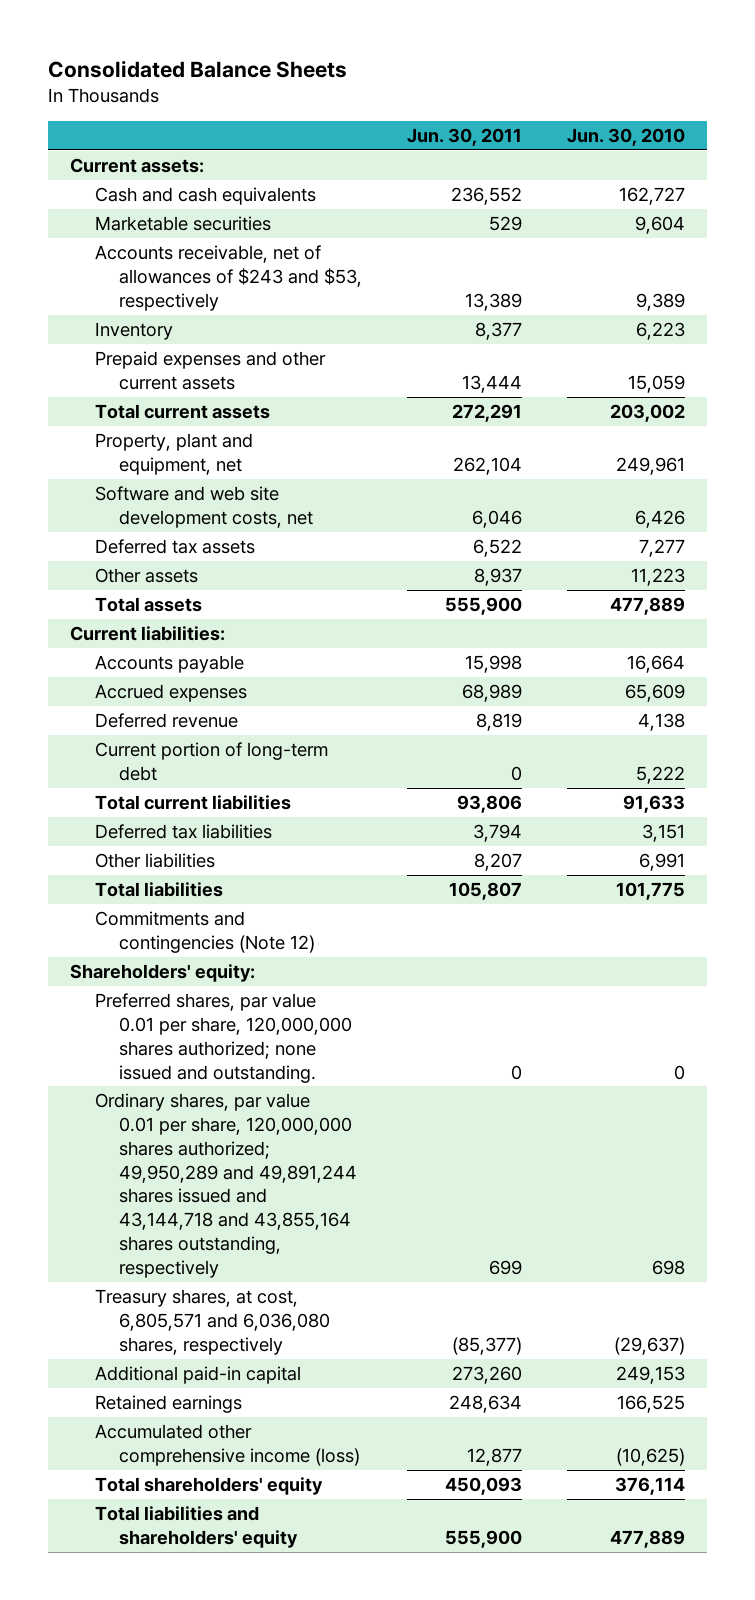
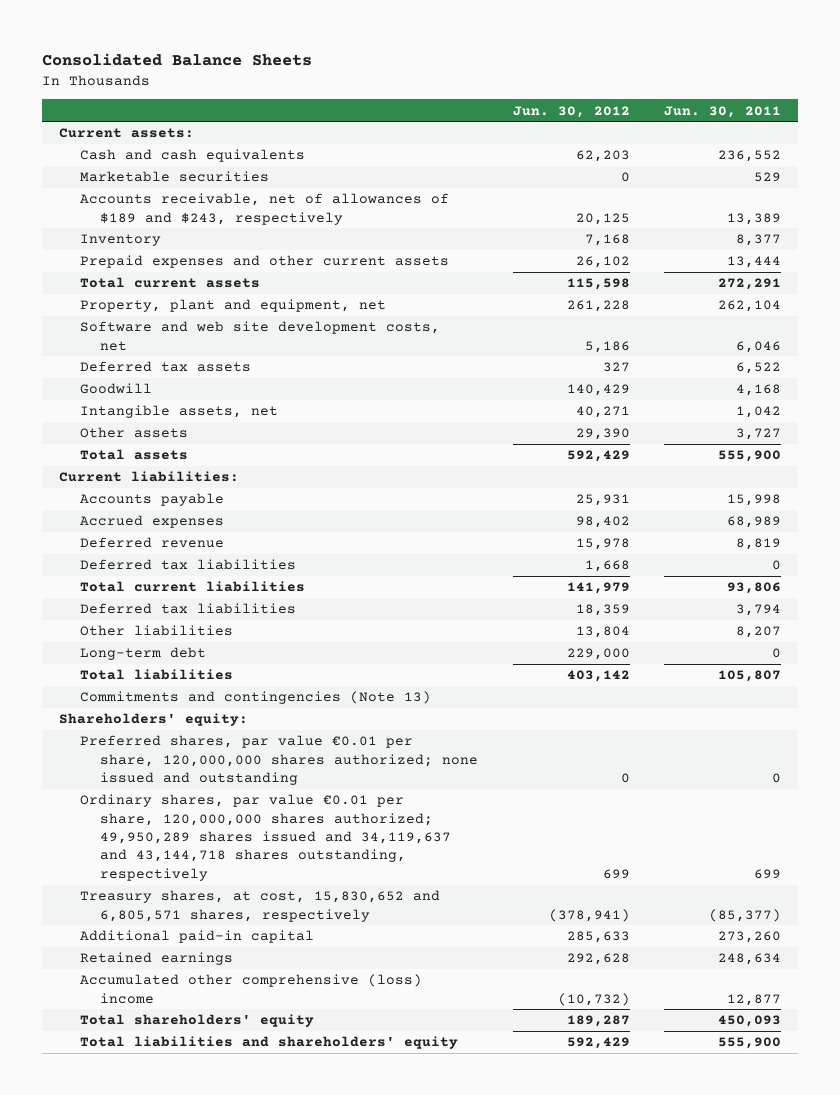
[567,127,686,146] Jun. 30, 2010 -> none
none -> [512,105,630,118] Jun. 30, 2012
[94,245,363,311] Accounts receivable, net of allowances of $243 and $53, respectively -> [79,193,449,225] Accounts receivable, net of allowances of $189 and $243, respectively
none -> [79,383,152,395] Goodwill
none -> [79,405,278,419] Intangible assets, net
[474,568,523,587] 8,937 -> [736,428,782,441] 3,727
[94,742,328,781] Current portion of long-term debt -> none
none -> [79,559,296,571] Deferred tax liabilities
none -> [79,647,206,661] Long-term debt
[94,911,316,953] Commitments and contingencies (Note 12) -> [79,691,431,705] Commitments and contingencies (Note 13)
[94,993,353,1083] Preferred shares, par value 0.01 per share, 120,000,000 shares authorized; none issued and outstanding. -> [79,735,479,786] Preferred shares, par value €0.01 per share, 120,000,000 shares authorized; none issued and outstanding
[94,1093,358,1278] Ordinary shares, par value 0.01 per share, 120,000,000 shares authorized; 49,950,289 and 49,891,244 shares issued and 43,144,718 and 43,855,164 shares outstanding, respectively -> [79,794,452,881] Ordinary shares, par value €0.01 per share, 120,000,000 shares authorized; 49,950,289 shares issued and 34,119,637 and 43,144,718 shares outstanding, respectively
[94,1289,331,1355] Treasury shares, at cost, 6,805,571 and 6,036,080 shares, respectively -> [79,890,440,922] Treasury shares, at cost, 15,830,652 and 6,805,571 shares, respectively
[94,1424,361,1466] Accumulated other comprehensive income (loss) -> [79,974,422,1004] Accumulated other comprehensive (loss) income

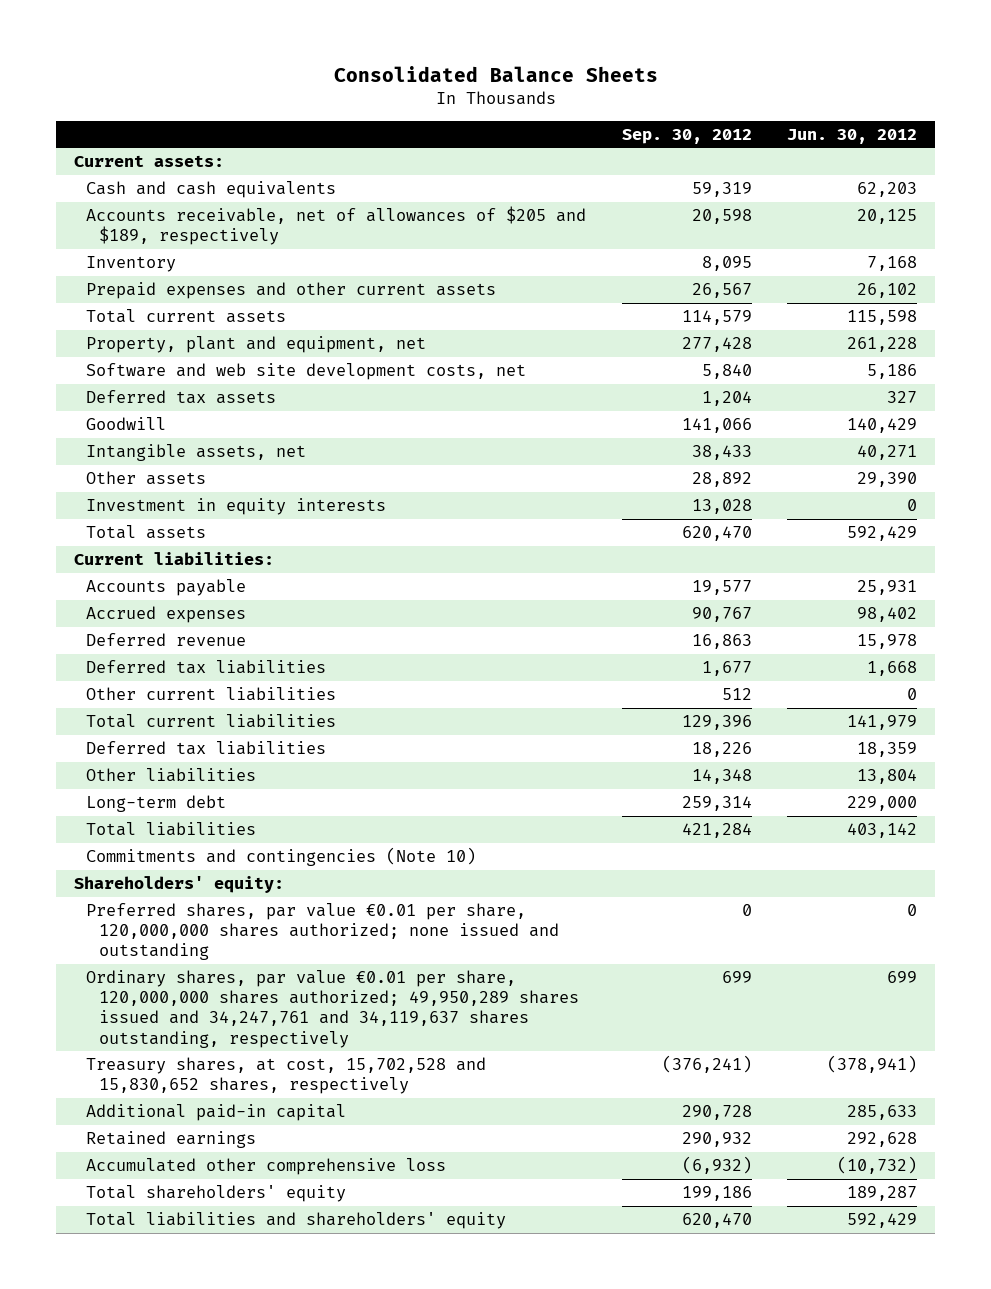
[664,105,782,118] Jun. 30, 2011 -> none
none -> [621,128,752,144] Sep. 30, 2012
[79,171,269,183] Marketable securities -> none
[79,193,449,225] Accounts receivable, net of allowances of $189 and $243, respectively -> [86,206,587,246] Accounts receivable, net of allowances of $205 and $189, respectively
none -> [86,498,387,516] Investment in equity interests
none -> [86,687,337,702] Other current liabilities
[79,691,431,705] Commitments and contingencies (Note 13) -> [86,847,477,867] Commitments and contingencies (Note 10)
[79,794,452,881] Ordinary shares, par value €0.01 per share, 120,000,000 shares authorized; 49,950,289 shares issued and 34,119,637 and 43,144,718 shares outstanding, respectively -> [86,970,579,1048] Ordinary shares, par value €0.01 per share, 120,000,000 shares authorized; 49,950,289 shares issued and 34,247,761 and 34,119,637 shares outstanding, respectively
[79,890,440,922] Treasury shares, at cost, 15,830,652 and 6,805,571 shares, respectively -> [86,1057,487,1095] Treasury shares, at cost, 15,702,528 and 15,830,652 shares, respectively
[79,974,422,1004] Accumulated other comprehensive (loss) income -> [86,1158,447,1176] Accumulated other comprehensive loss

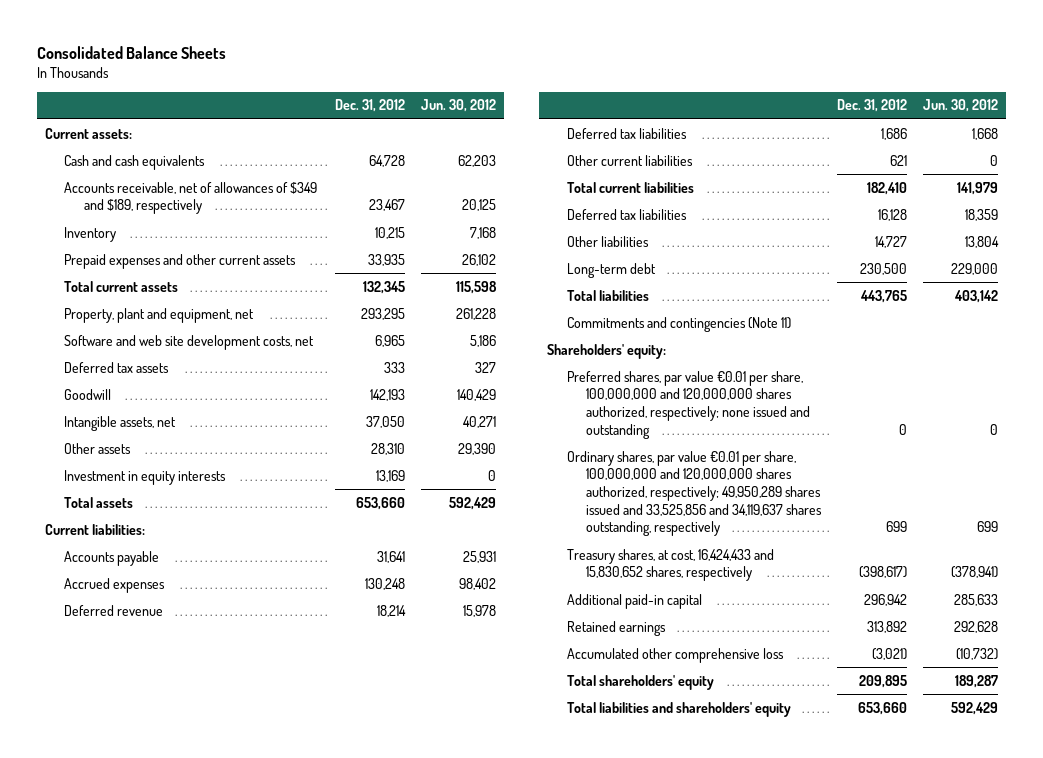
[621,128,752,144] Sep. 30, 2012 -> none
none -> [335,99,406,113] Dec. 31, 2012
[86,206,587,246] Accounts receivable, net of allowances of $205 and $189, respectively -> [64,181,318,215] Accounts receivable, net of allowances of $349 and $189, respectively
[86,847,477,867] Commitments and contingencies (Note 10) -> [566,316,791,332] Commitments and contingencies (Note 11)
[86,903,559,961] Preferred shares, par value €0.01 per share, 120,000,000 shares authorized; none issued and outstanding -> [566,370,811,439] Preferred shares, par value €0.01 per share, 100,000,000 and 120,000,000 shares authorized, respectively; none issued and outstanding
[86,970,579,1048] Ordinary shares, par value €0.01 per share, 120,000,000 shares authorized; 49,950,289 shares issued and 34,247,761 and 34,119,637 shares outstanding, respectively -> [566,450,823,537] Ordinary shares, par value €0.01 per share, 100,000,000 and 120,000,000 shares authorized, respectively; 49,950,289 shares issued and 33,525,856 and 34,119,637 shares outstanding, respectively
[86,1057,487,1095] Treasury shares, at cost, 15,702,528 and 15,830,652 shares, respectively -> [566,548,774,582] Treasury shares, at cost, 16,424,433 and 15,830,652 shares, respectively

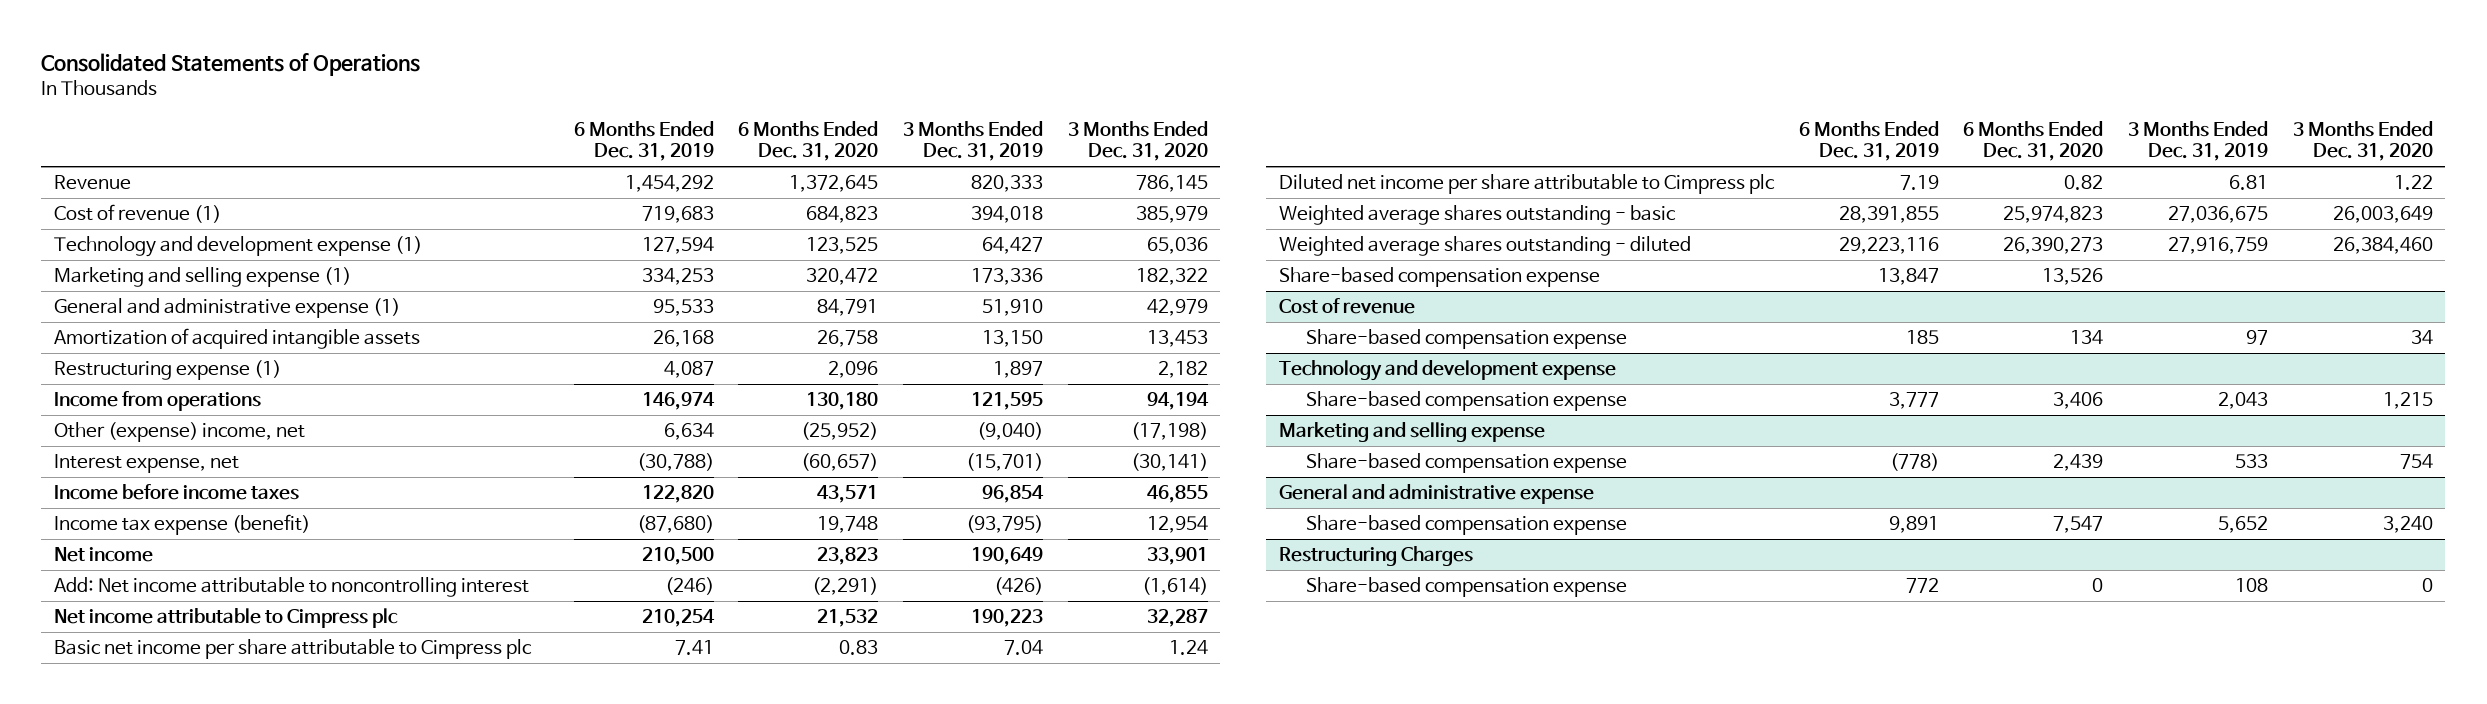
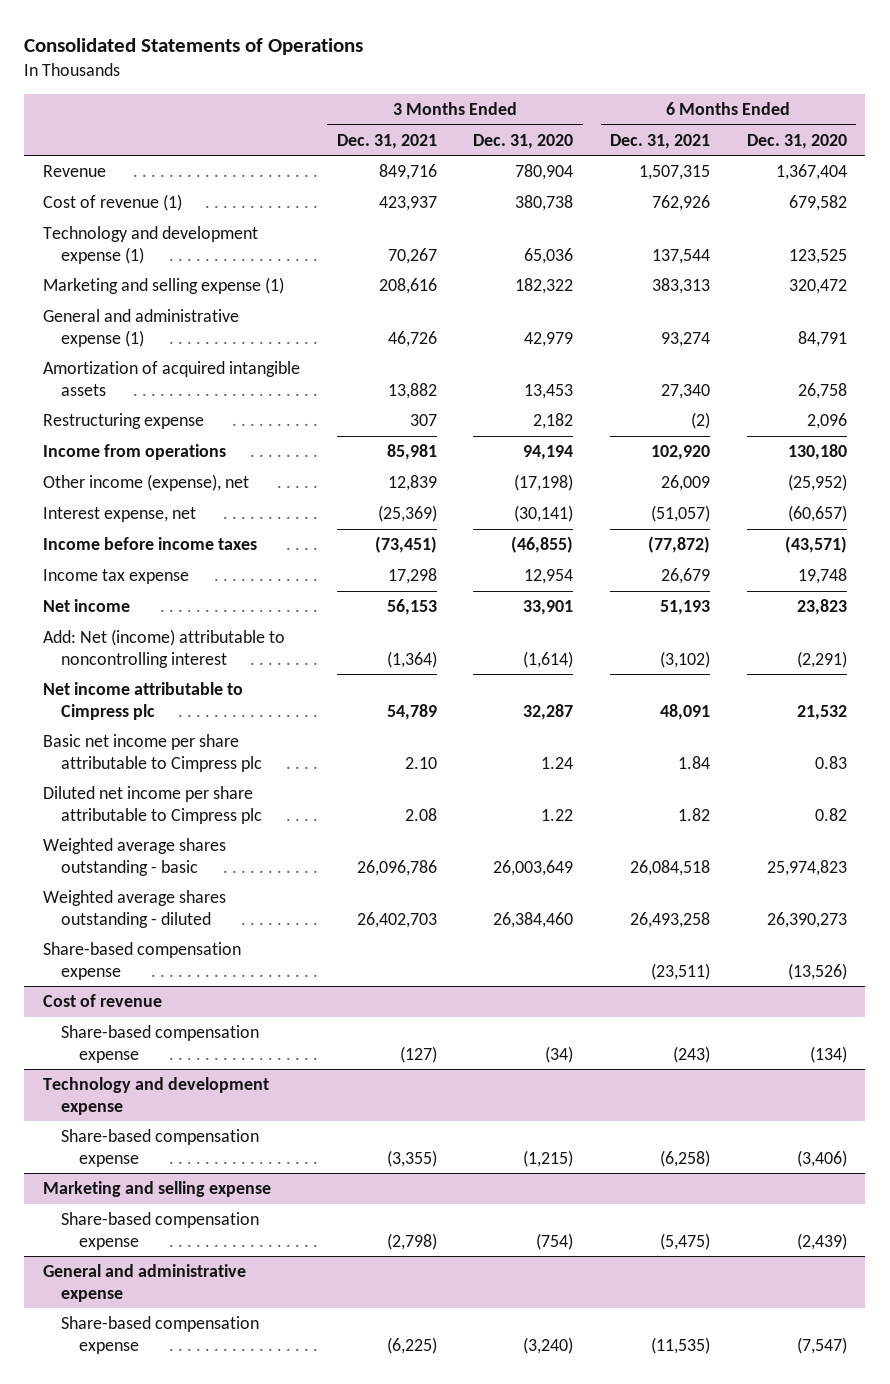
[573,120,714,162] 6 Months Ended Dec. 31, 2019 -> none
[903,120,1044,162] 3 Months Ended Dec. 31, 2019 -> none
none -> [336,133,437,149] Dec. 31, 2021
none -> [610,133,711,149] Dec. 31, 2021
[789,175,879,193] 1,372,645 -> [775,164,847,181] 1,367,404
[1135,175,1208,193] 786,145 -> [515,164,574,181] 780,904
[806,206,879,224] 684,823 -> [788,195,847,212] 679,582
[1135,206,1208,224] 385,979 -> [515,195,574,212] 380,738
[53,360,281,381] Restructuring expense (1) -> [42,413,204,430] Restructuring expense
[53,422,305,443] Other (expense) income, net -> [42,474,249,492] Other income (expense), net
[817,485,879,504] 43,571 -> [784,536,847,554] (43,571)
[1146,485,1208,504] 46,855 -> [511,536,574,554] (46,855)
[53,514,310,536] Income tax expense (benefit) -> [42,569,189,585] Income tax expense
[53,577,529,598] Add: Net income attributable to noncontrolling interest -> [42,629,285,668] Add: Net (income) attributable to noncontrolling interest
[2042,268,2104,286] 13,526 -> [787,962,847,980] (13,526)
[2070,330,2104,345] 134 -> [809,1045,847,1063] (134)
[2411,330,2434,345] 34 -> [545,1045,574,1063] (34)
[2053,392,2104,410] 3,406 -> [796,1149,847,1167] (3,406)
[2383,392,2434,410] 1,215 -> [523,1149,574,1167] (1,215)
[2053,454,2104,472] 2,439 -> [796,1232,847,1250] (2,439)
[2400,454,2434,470] 754 -> [536,1232,574,1250] (754)
[1278,546,1473,567] Restructuring Charges -> none
[1306,577,1628,598] Share-based compensation expense -> none
[2053,516,2104,534] 7,547 -> [796,1336,847,1354] (7,547)
[2383,516,2434,534] 3,240 -> [523,1336,574,1354] (3,240)

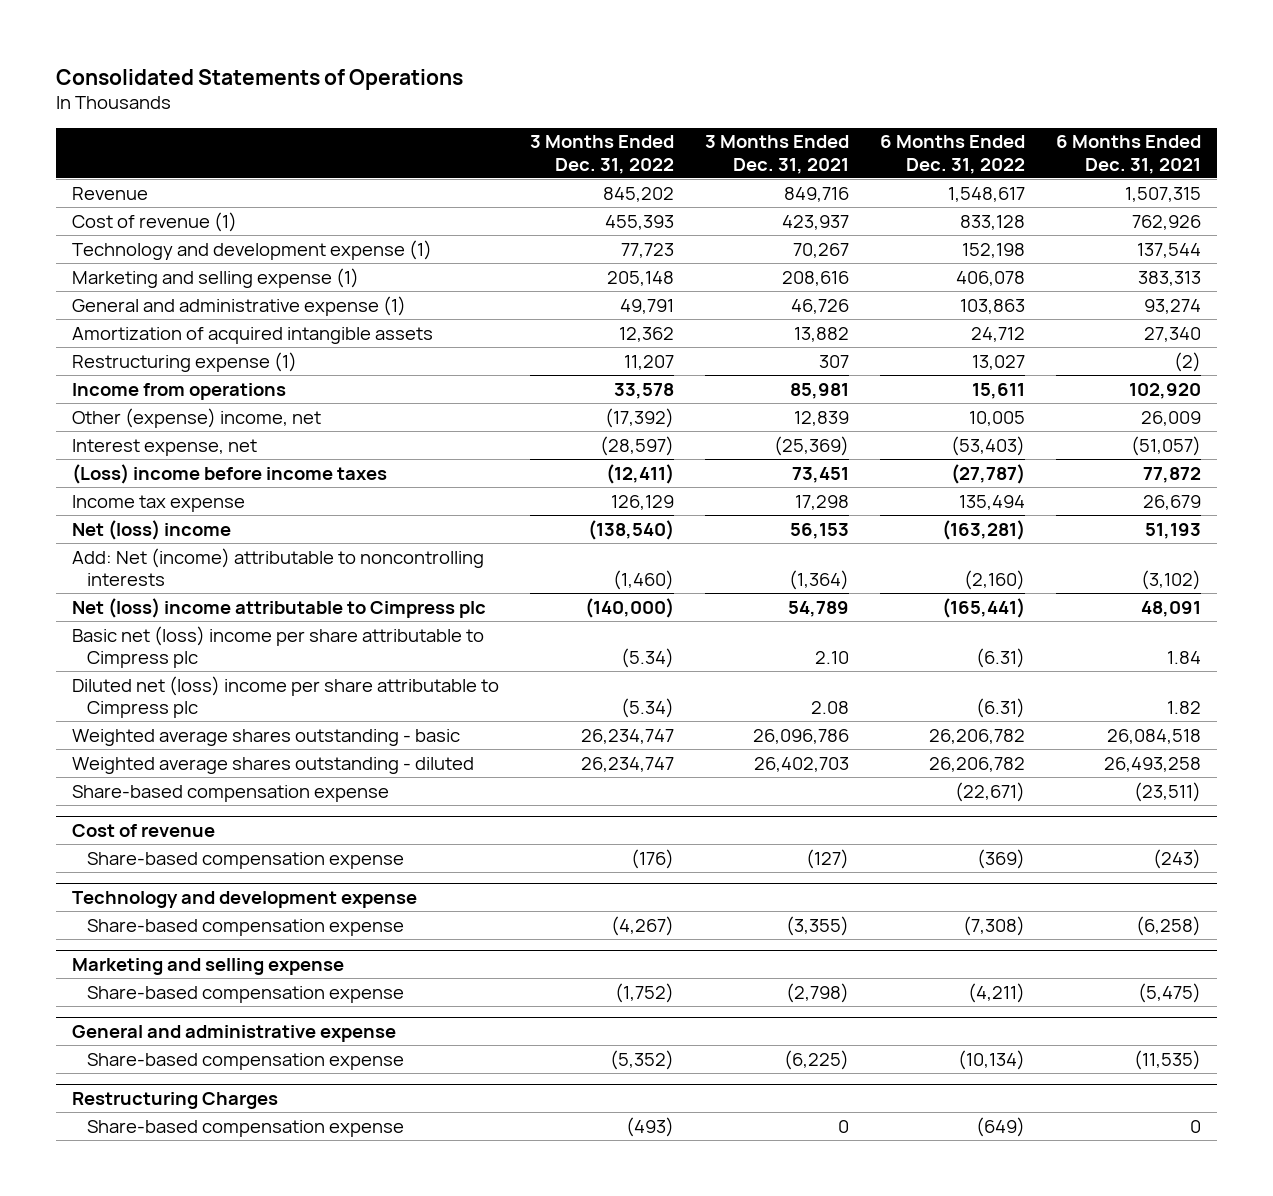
[473,133,574,149] Dec. 31, 2020 -> none
[746,133,847,149] Dec. 31, 2020 -> none
none -> [529,135,674,174] 3 Months Ended Dec. 31, 2022
none -> [880,135,1026,174] 6 Months Ended Dec. 31, 2022
[42,413,204,430] Restructuring expense -> [71,351,297,372] Restructuring expense (1)
[42,474,249,492] Other income (expense), net -> [71,407,321,428] Other (expense) income, net
[42,537,257,551] Income before income taxes -> [71,463,387,484] (Loss) income before income taxes
[374,536,437,554] (73,451) -> [792,466,850,483] 73,451
[648,536,711,554] (77,872) -> [1143,466,1202,483] 77,872
[42,599,130,613] Net income -> [71,519,231,540] Net (loss) income
[42,629,285,668] Add: Net (income) attributable to noncontrolling interest -> [71,547,484,587] Add: Net (income) attributable to noncontrolling interests
[42,682,243,720] Net income attributable to Cimpress plc -> [71,597,486,618] Net (loss) income attributable to Cimpress plc
[42,734,263,772] Basic net income per share attributable to Cimpress plc -> [71,625,484,669] Basic net (loss) income per share attributable to Cimpress plc
[42,786,263,824] Diluted net income per share attributable to Cimpress plc -> [71,675,499,719] Diluted net (loss) income per share attributable to Cimpress plc
none -> [71,1091,278,1109] Restructuring Charges
none -> [86,1119,404,1137] Share-based compensation expense

